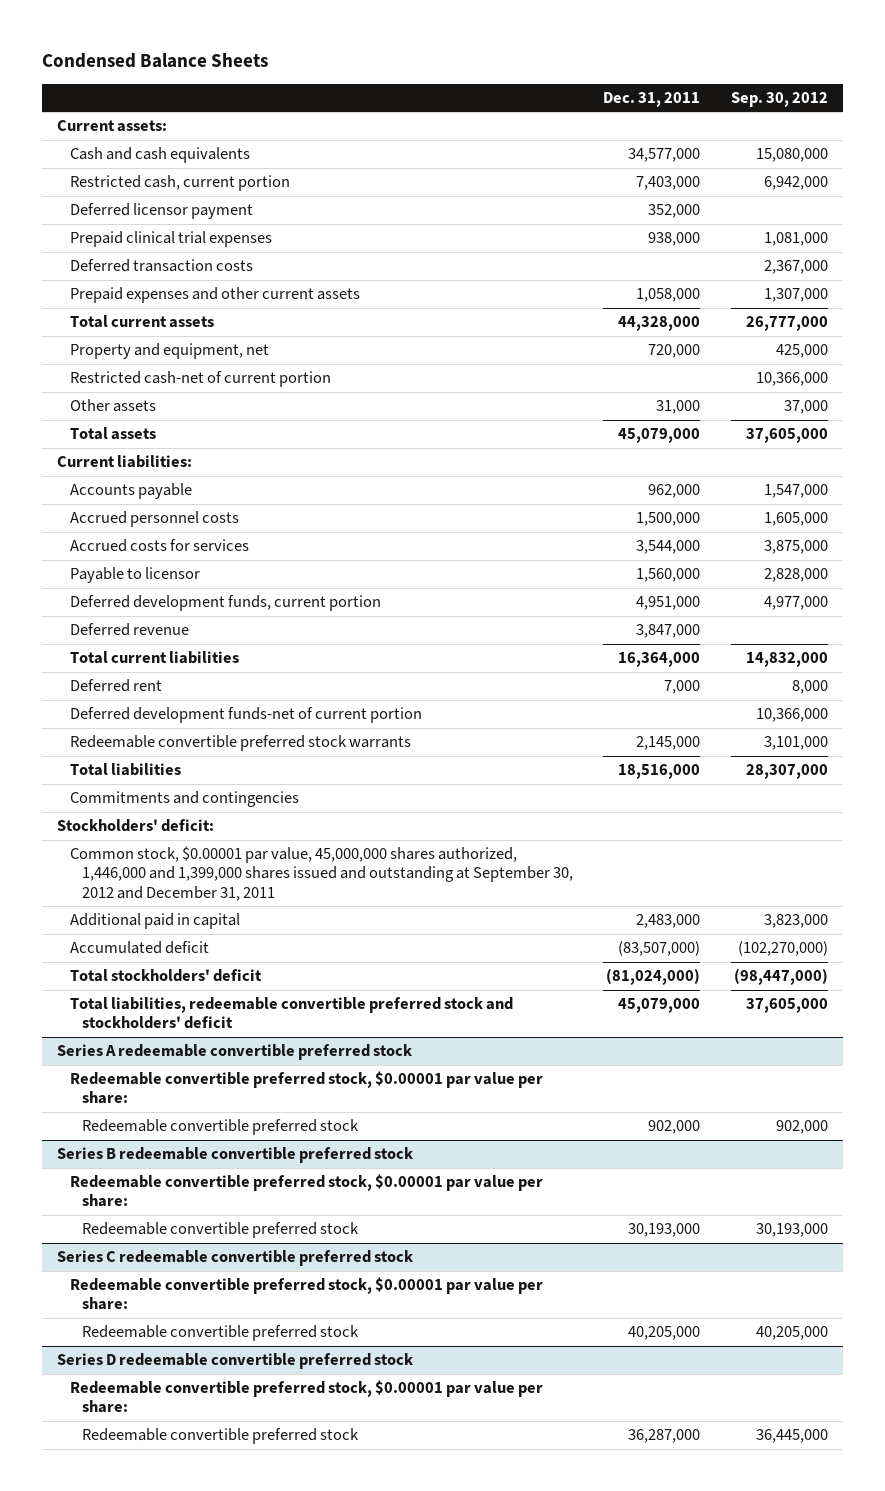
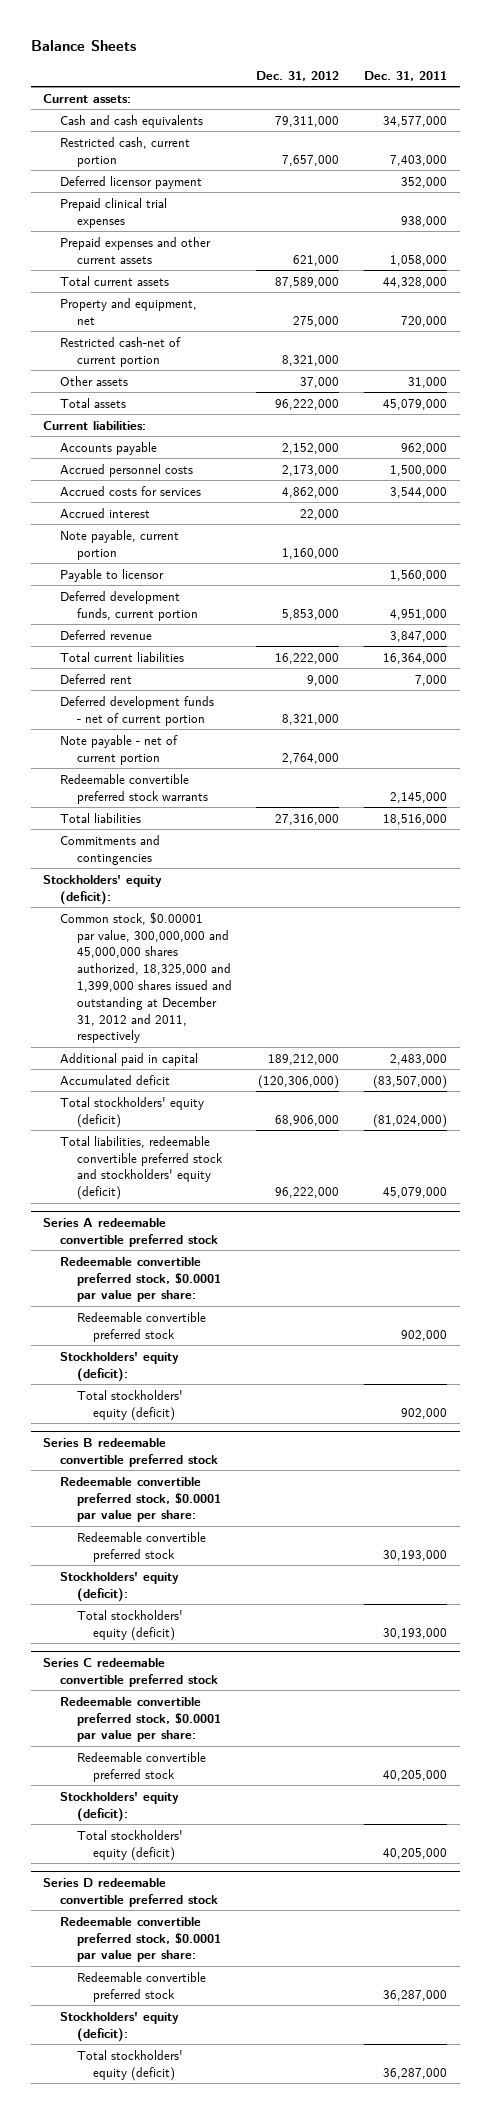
[41,53,268,69] Condensed Balance Sheets -> [30,40,136,52] Balance Sheets
[730,91,828,107] Sep. 30, 2012 -> none
none -> [256,70,340,81] Dec. 31, 2012
[69,259,253,273] Deferred transaction costs -> none
none -> [59,507,150,518] Accrued interest
none -> [59,529,179,560] Note payable, current portion
[69,707,422,724] Deferred development funds-net of current portion -> [59,695,214,726] Deferred development funds - net of current portion
none -> [59,734,178,765] Note payable - net of current portion
[56,819,214,833] Stockholders' deficit: -> [43,874,163,905] Stockholders' equity (deficit):
[69,846,574,901] Common stock, $0.00001 par value, 45,000,000 shares authorized, 1,446,000 and 1,399,000 shares issued and outstanding at September 30, 2012 and December 31, 2011 -> [59,911,232,1044] Common stock, $0.00001 par value, 300,000,000 and 45,000,000 shares authorized, 18,325,000 and 1,399,000 shares issued and outstanding at December 31, 2012 and 2011, respectively
[69,969,262,983] Total stockholders' deficit -> [59,1096,204,1128] Total stockholders' equity (deficit)
[69,997,513,1030] Total liabilities, redeemable convertible preferred stock and stockholders' deficit -> [59,1135,223,1201] Total liabilities, redeemable convertible preferred stock and stockholders' equity (deficit)
[69,1071,543,1105] Redeemable convertible preferred stock, $0.00001 par value per share: -> [59,1256,221,1303] Redeemable convertible preferred stock, $0.0001 par value per share:
none -> [59,1351,179,1382] Stockholders' equity (deficit):
none -> [76,1389,183,1421] Total stockholders' equity (deficit)
[69,1174,543,1208] Redeemable convertible preferred stock, $0.00001 par value per share: -> [59,1476,221,1523] Redeemable convertible preferred stock, $0.0001 par value per share:
none -> [59,1571,179,1602] Stockholders' equity (deficit):
none -> [76,1609,183,1641] Total stockholders' equity (deficit)
[69,1277,543,1311] Redeemable convertible preferred stock, $0.00001 par value per share: -> [59,1696,221,1743] Redeemable convertible preferred stock, $0.0001 par value per share:
none -> [59,1791,179,1822] Stockholders' equity (deficit):
none -> [76,1829,183,1861] Total stockholders' equity (deficit)
[69,1380,543,1414] Redeemable convertible preferred stock, $0.00001 par value per share: -> [59,1916,221,1963] Redeemable convertible preferred stock, $0.0001 par value per share:
none -> [59,2011,179,2042] Stockholders' equity (deficit):
none -> [76,2049,183,2081] Total stockholders' equity (deficit)

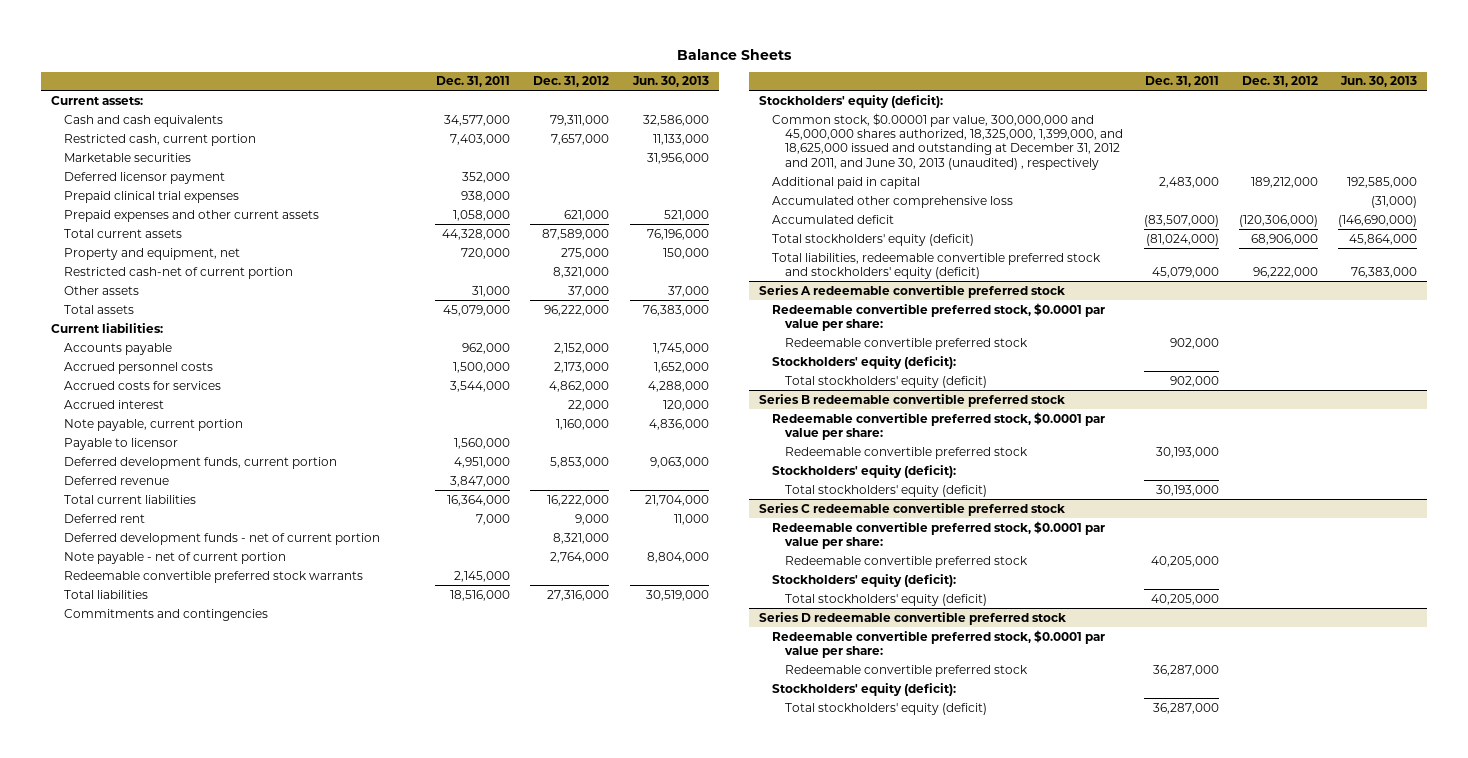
none -> [631,76,709,88] Jun. 30, 2013
none -> [64,152,192,162] Marketable securities
[59,911,232,1044] Common stock, $0.00001 par value, 300,000,000 and 45,000,000 shares authorized, 18,325,000 and 1,399,000 shares issued and outstanding at December 31, 2012 and 2011, respectively -> [772,112,1124,170] Common stock, $0.00001 par value, 300,000,000 and 45,000,000 shares authorized, 18,325,000, 1,399,000, and 18,625,000 issued and outstanding at December 31, 2012 and 2011, and June 30, 2013 (unaudited) , respectively
none -> [772,195,1014,208] Accumulated other comprehensive loss

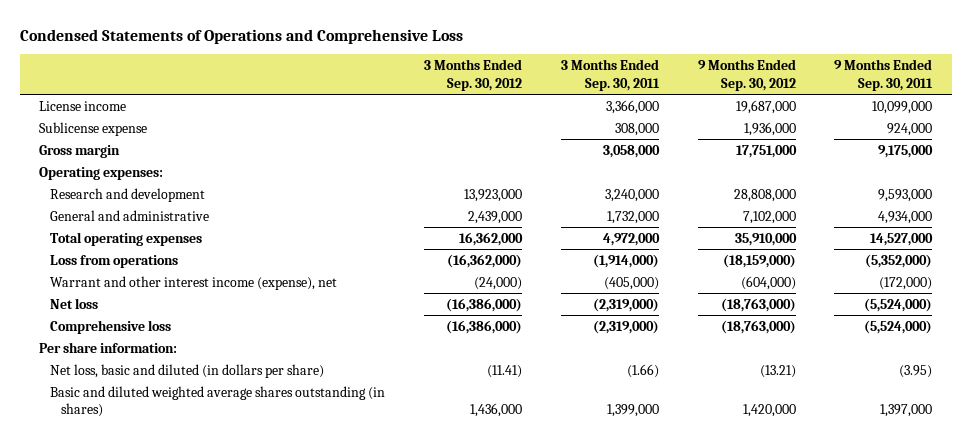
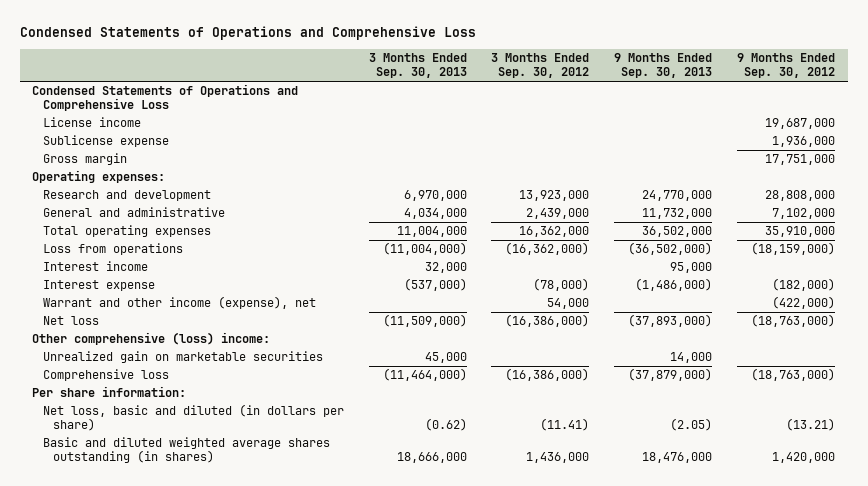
[560,59,660,91] 3 Months Ended Sep. 30, 2011 -> none
[834,59,934,91] 9 Months Ended Sep. 30, 2011 -> none
none -> [368,53,467,78] 3 Months Ended Sep. 30, 2013
none -> [614,53,713,78] 9 Months Ended Sep. 30, 2013
none -> [32,84,299,112] Condensed Statements of Operations and Comprehensive Loss
none -> [42,261,148,272] Interest income
none -> [42,280,155,292] Interest expense
[50,275,338,290] Warrant and other interest income (expense), net -> [42,296,316,310] Warrant and other income (expense), net
[473,276,522,290] (24,000) -> [547,298,590,310] 54,000
[740,275,796,290] (604,000) -> [772,296,836,310] (422,000)
none -> [32,332,271,346] Other comprehensive (loss) income:
none -> [42,351,323,364] Unrealized gain on marketable securities

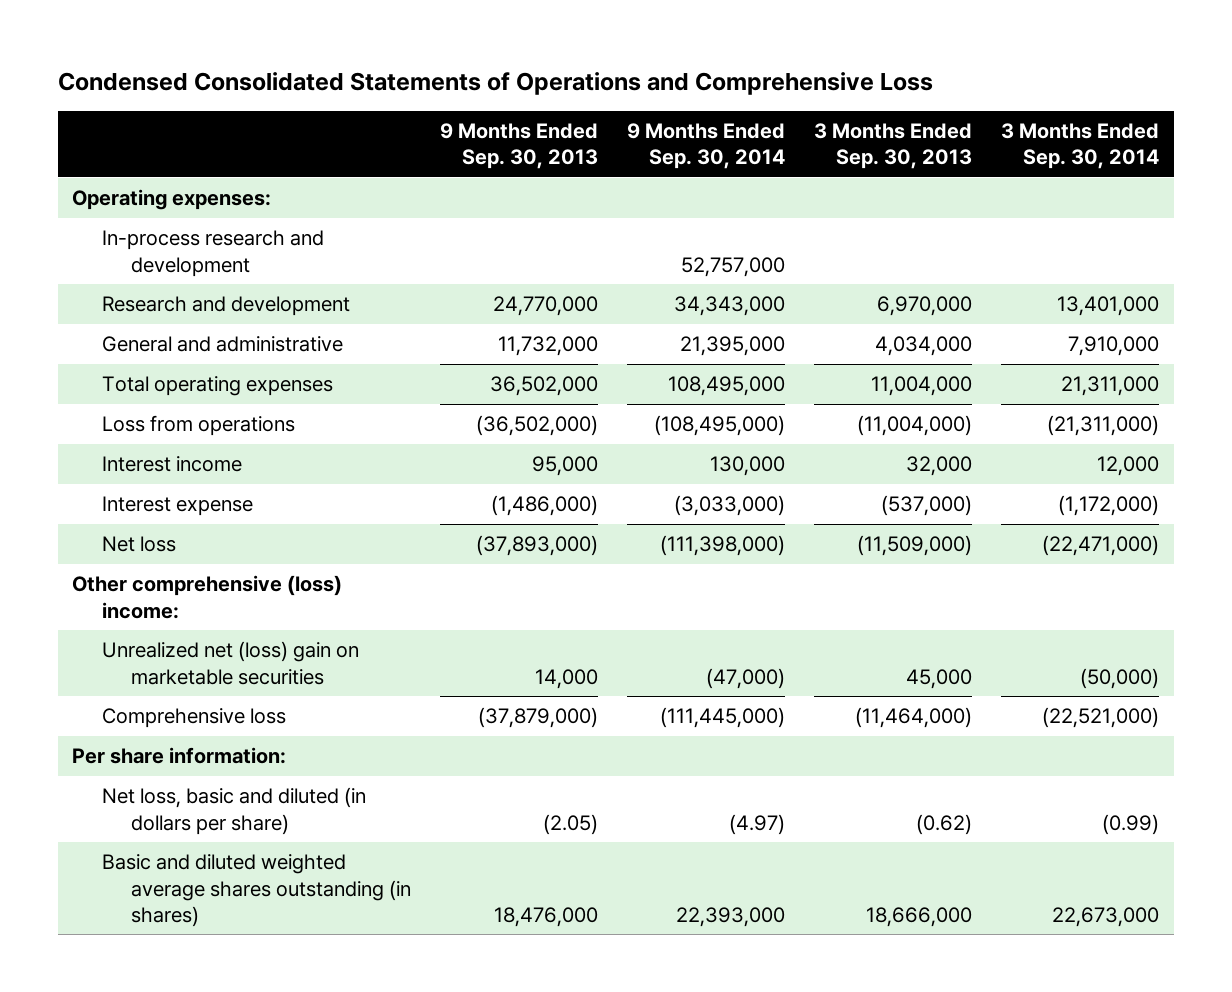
[19,26,476,41] Condensed Statements of Operations and Comprehensive Loss -> [57,72,933,96] Condensed Consolidated Statements of Operations and Comprehensive Loss
[491,53,590,78] 3 Months Ended Sep. 30, 2012 -> none
[737,53,836,78] 9 Months Ended Sep. 30, 2012 -> none
none -> [626,123,785,170] 9 Months Ended Sep. 30, 2014
none -> [1001,123,1160,170] 3 Months Ended Sep. 30, 2014
[32,84,299,112] Condensed Statements of Operations and Comprehensive Loss -> none
[42,117,141,128] License income -> none
[42,135,169,148] Sublicense expense -> none
[42,153,127,166] Gross margin -> none
none -> [101,230,324,277] In-process research and development
[42,296,316,310] Warrant and other income (expense), net -> none
[42,351,323,364] Unrealized gain on marketable securities -> [101,641,359,685] Unrealized net (loss) gain on marketable securities

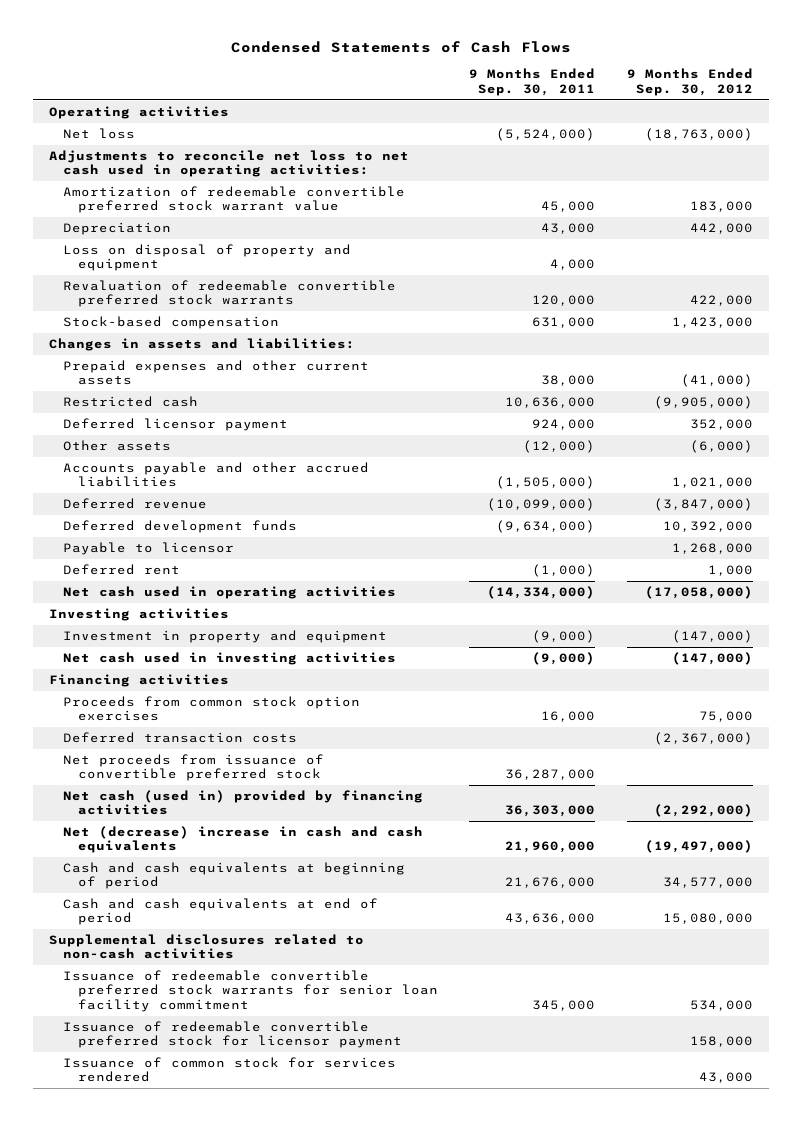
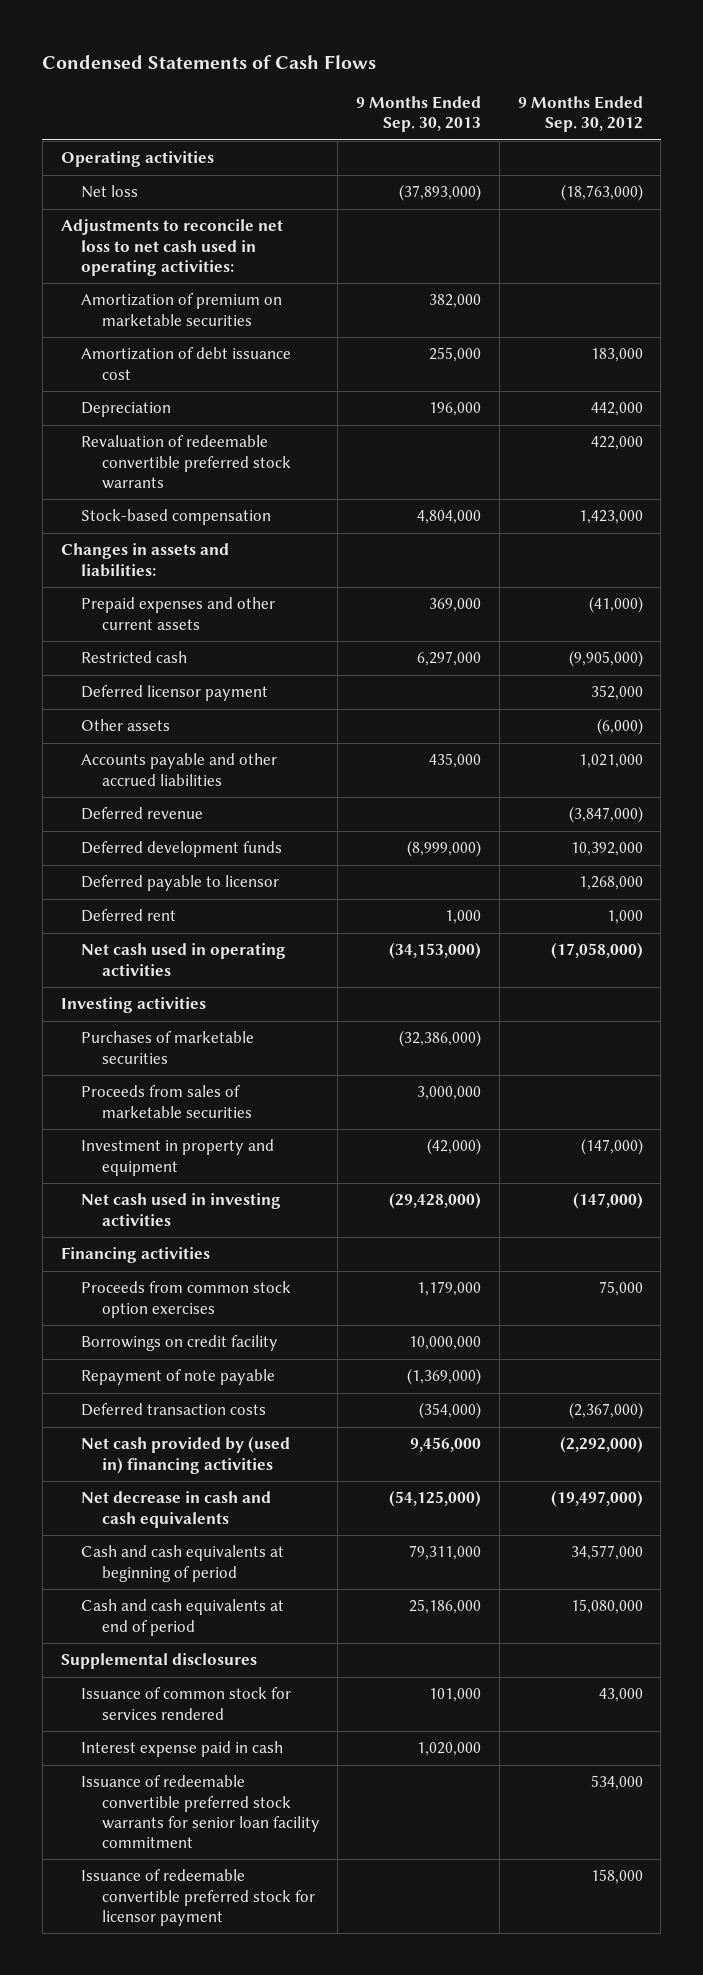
[469,68,596,96] 9 Months Ended Sep. 30, 2011 -> none
none -> [356,96,482,133] 9 Months Ended Sep. 30, 2013
none -> [81,293,283,326] Amortization of premium on marketable securities
[63,185,406,214] Amortization of redeemable convertible preferred stock warrant value -> [81,347,292,380] Amortization of debt issuance cost
[63,243,352,272] Loss on disposal of property and equipment -> none
[63,541,235,555] Payable to licensor -> [81,875,280,892] Deferred payable to licensor
none -> [81,1031,255,1064] Purchases of marketable securities
none -> [81,1085,252,1118] Proceeds from sales of marketable securities
none -> [81,1335,279,1352] Borrowings on credit facility
none -> [81,1369,276,1386] Repayment of note payable
[63,753,325,782] Net proceeds from issuance of convertible preferred stock -> none
[63,789,424,816] Net cash (used in) provided by financing activities -> [81,1436,291,1474] Net cash provided by (used in) financing activities
[63,825,424,854] Net (decrease) increase in cash and cash equivalents -> [81,1491,272,1528] Net decrease in cash and cash equivalents
[49,933,365,960] Supplemental disclosures related to non-cash activities -> [60,1653,257,1670] Supplemental disclosures
[63,1056,397,1083] Issuance of common stock for services rendered -> [81,1687,292,1720] Issuance of common stock for services rendered
none -> [81,1741,284,1758] Interest expense paid in cash

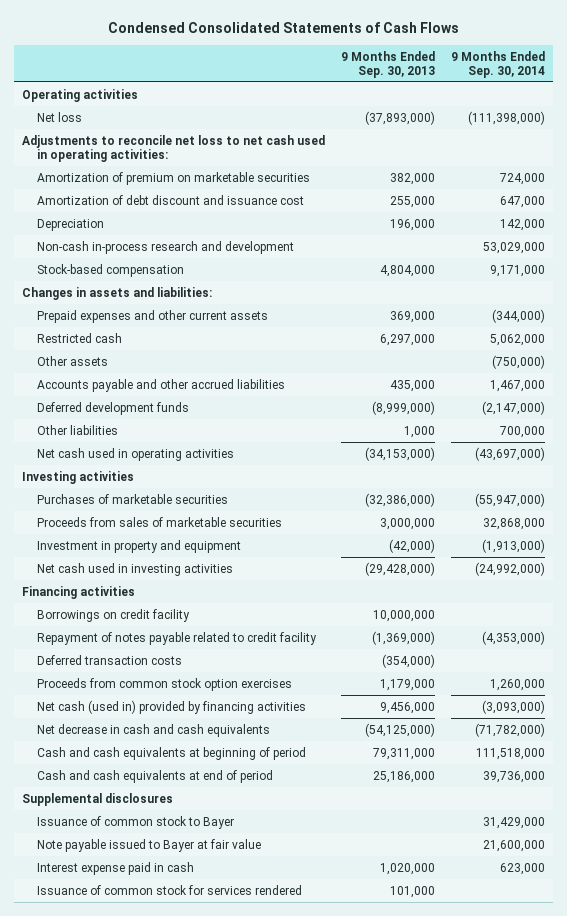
[42,54,377,69] Condensed Statements of Cash Flows -> [107,22,459,34] Condensed Consolidated Statements of Cash Flows
[517,96,643,133] 9 Months Ended Sep. 30, 2012 -> none
none -> [450,50,545,78] 9 Months Ended Sep. 30, 2014
[81,347,292,380] Amortization of debt issuance cost -> [36,194,304,205] Amortization of debt discount and issuance cost
[81,435,291,489] Revaluation of redeemable convertible preferred stock warrants -> none
none -> [36,240,294,254] Non-cash in-process research and development
[81,685,269,702] Deferred licensor payment -> none
[81,807,204,821] Deferred revenue -> none
[81,875,280,892] Deferred payable to licensor -> none
[81,909,177,923] Deferred rent -> none
none -> [36,424,118,435] Other liabilities
[81,1369,276,1386] Repayment of note payable -> [36,631,317,645] Repayment of notes payable related to credit facility
[81,1281,292,1318] Proceeds from common stock option exercises -> [36,677,292,691] Proceeds from common stock option exercises
[81,1436,291,1474] Net cash provided by (used in) financing activities -> [36,699,306,714] Net cash (used in) provided by financing activities
none -> [36,815,234,829] Issuance of common stock to Bayer
none -> [36,838,261,852] Note payable issued to Bayer at fair value
[81,1775,320,1849] Issuance of redeemable convertible preferred stock warrants for senior loan facility commitment -> none
[81,1869,315,1926] Issuance of redeemable convertible preferred stock for licensor payment -> none
[81,1687,292,1720] Issuance of common stock for services rendered -> [36,884,302,895] Issuance of common stock for services rendered

